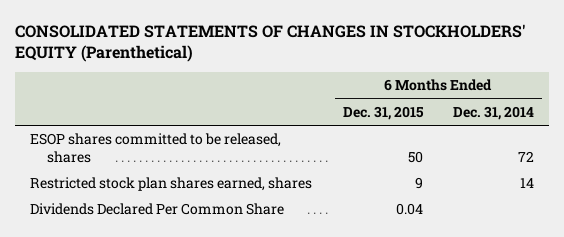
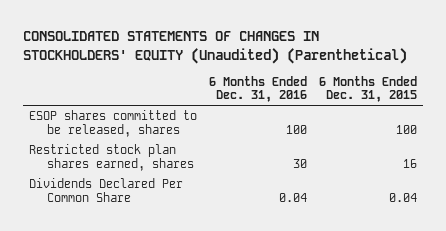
[15,23,527,63] CONSOLIDATED STATEMENTS OF CHANGES IN STOCKHOLDERS' EQUITY (Parenthetical) -> [23,31,408,64] CONSOLIDATED STATEMENTS OF CHANGES IN STOCKHOLDERS' EQUITY (Unaudited) (Parenthetical)
[453,105,535,120] Dec. 31, 2014 -> none
none -> [208,75,307,103] 6 Months Ended Dec. 31, 2016
[407,151,423,164] 50 -> [395,124,417,134] 100
[414,177,423,190] 9 -> [402,158,417,168] 16

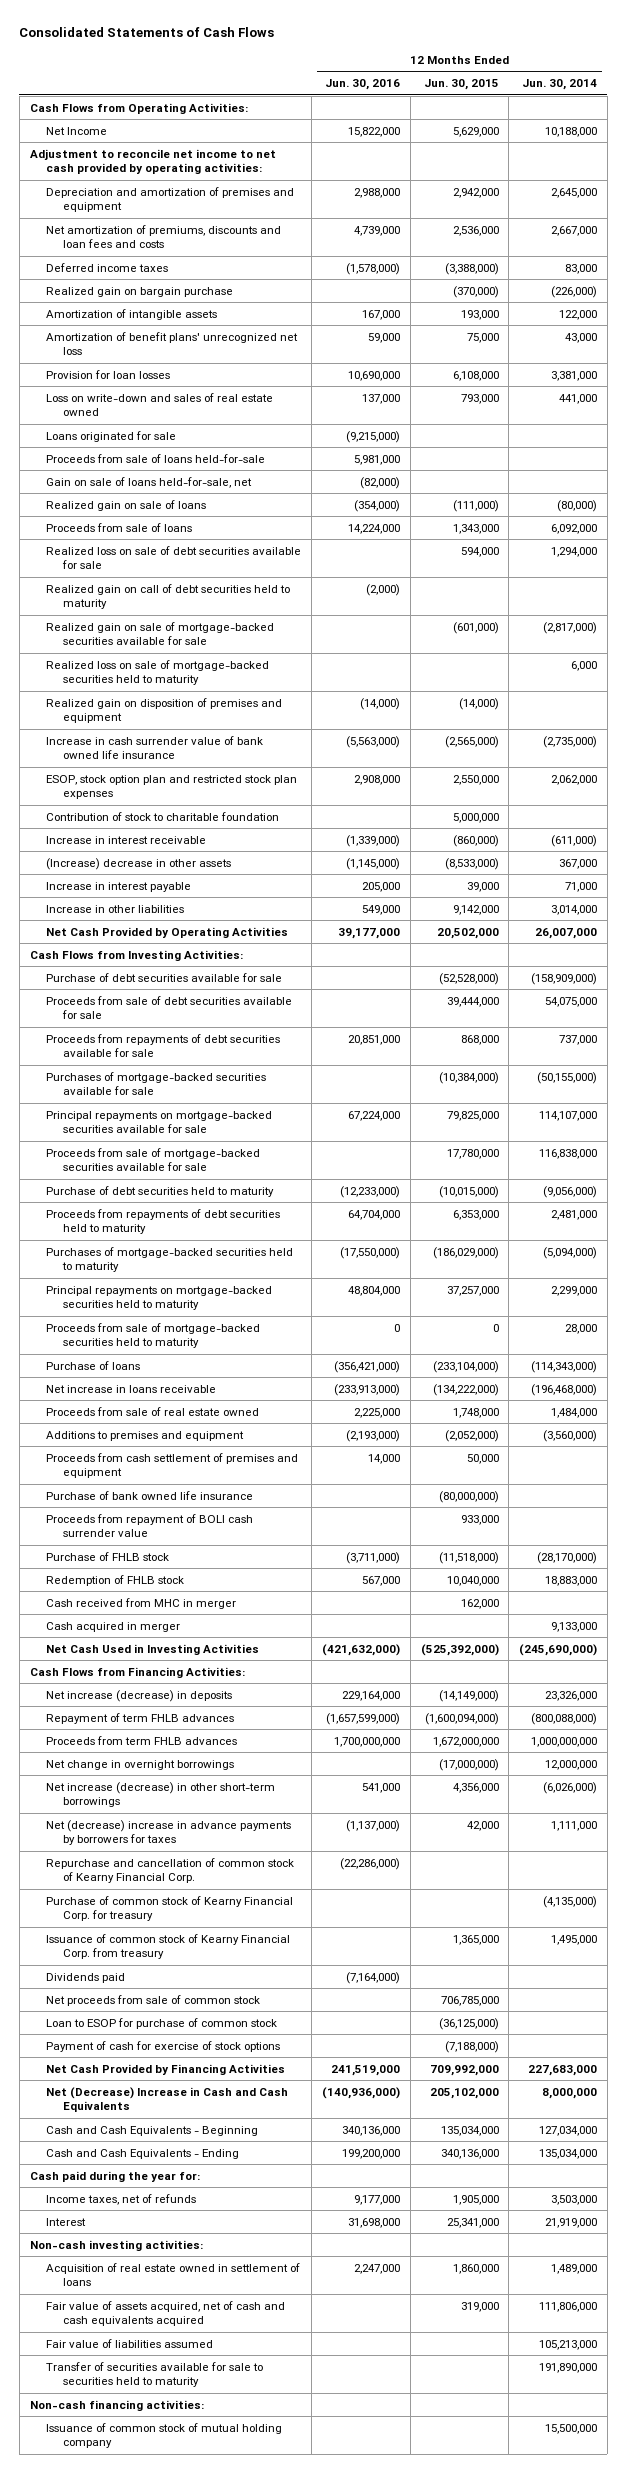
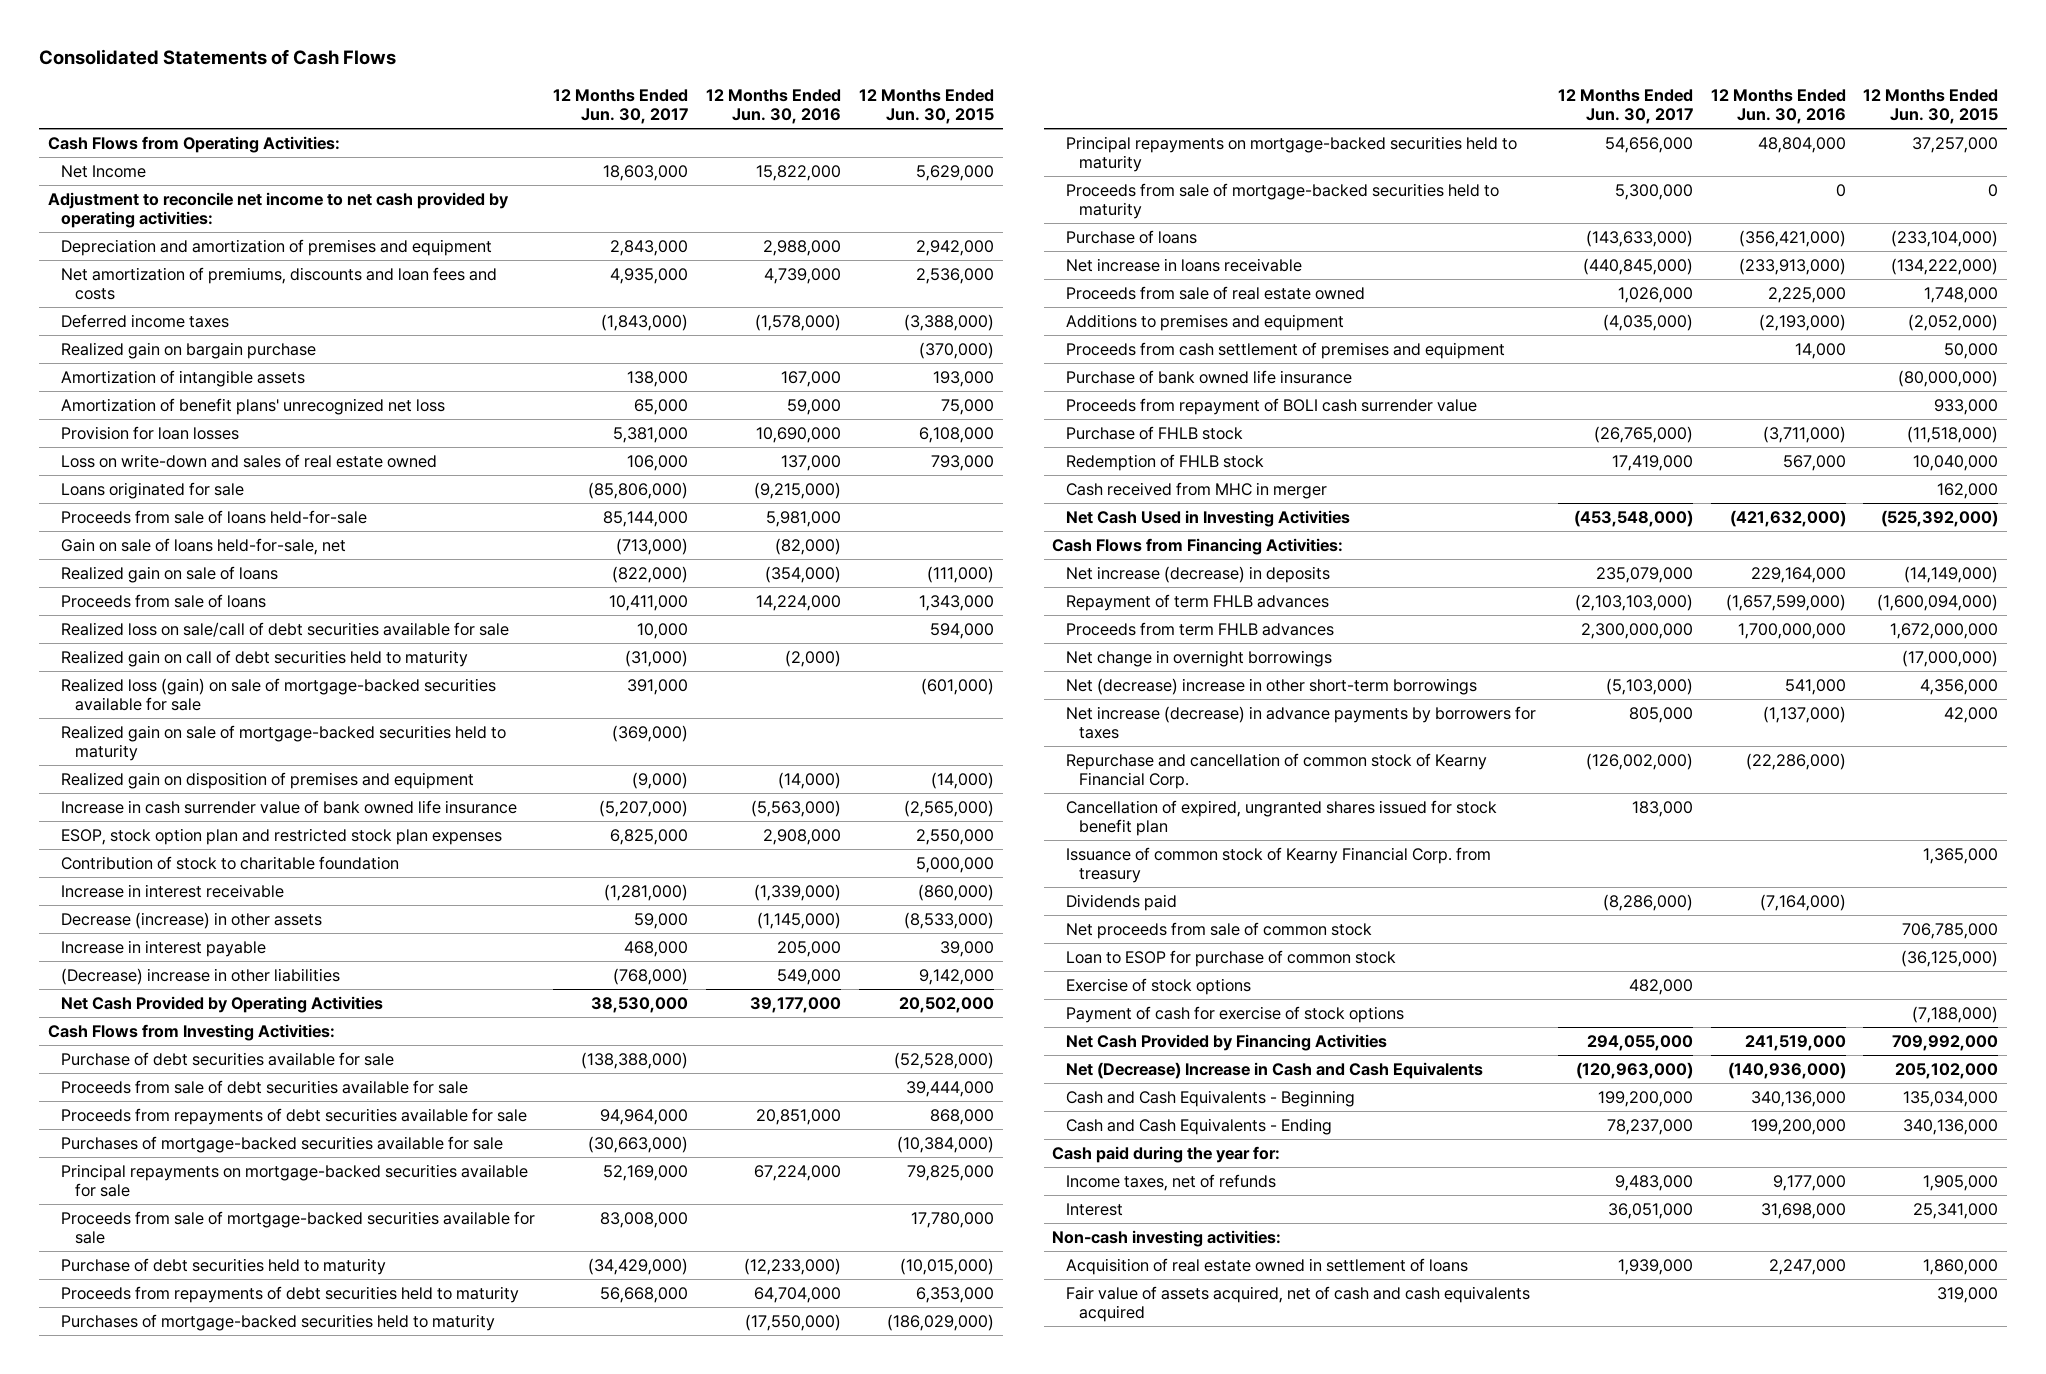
[522,78,598,90] Jun. 30, 2014 -> none
none -> [553,88,689,124] 12 Months Ended Jun. 30, 2017
[46,545,302,570] Realized loss on sale of debt securities available for sale -> [61,621,510,637] Realized loss on sale/call of debt securities available for sale
[46,621,275,646] Realized gain on sale of mortgage-backed securities available for sale -> [61,677,497,712] Realized loss (gain) on sale of mortgage-backed securities available for sale
[46,659,270,686] Realized loss on sale of mortgage-backed securities held to maturity -> [61,724,507,762] Realized gain on sale of mortgage-backed securities held to maturity
[46,857,232,870] (Increase) decrease in other assets -> [61,911,323,929] Decrease (increase) in other assets
[46,904,185,913] Increase in other liabilities -> [61,967,341,985] (Decrease) increase in other liabilities
[46,1621,181,1632] Cash acquired in merger -> none
[46,1781,276,1808] Net increase (decrease) in other short-term borrowings -> [1065,677,1477,695] Net (decrease) increase in other short-term borrowings
[46,1819,292,1846] Net (decrease) increase in advance payments by borrowers for taxes -> [1065,705,1536,740] Net increase (decrease) in advance payments by borrowers for taxes
[46,1895,294,1922] Purchase of common stock of Kearny Financial Corp. for treasury -> none
none -> [1065,799,1497,837] Cancellation of expired, ungranted shares issued for stock benefit plan
none -> [1065,977,1251,995] Exercise of stock options
[46,2338,214,2348] Fair value of liabilities assumed -> none
[46,2361,264,2388] Transfer of securities available for sale to securities held to maturity -> none
[29,2399,204,2411] Non-cash financing activities: -> none
[46,2422,283,2449] Issuance of common stock of mutual holding company -> none

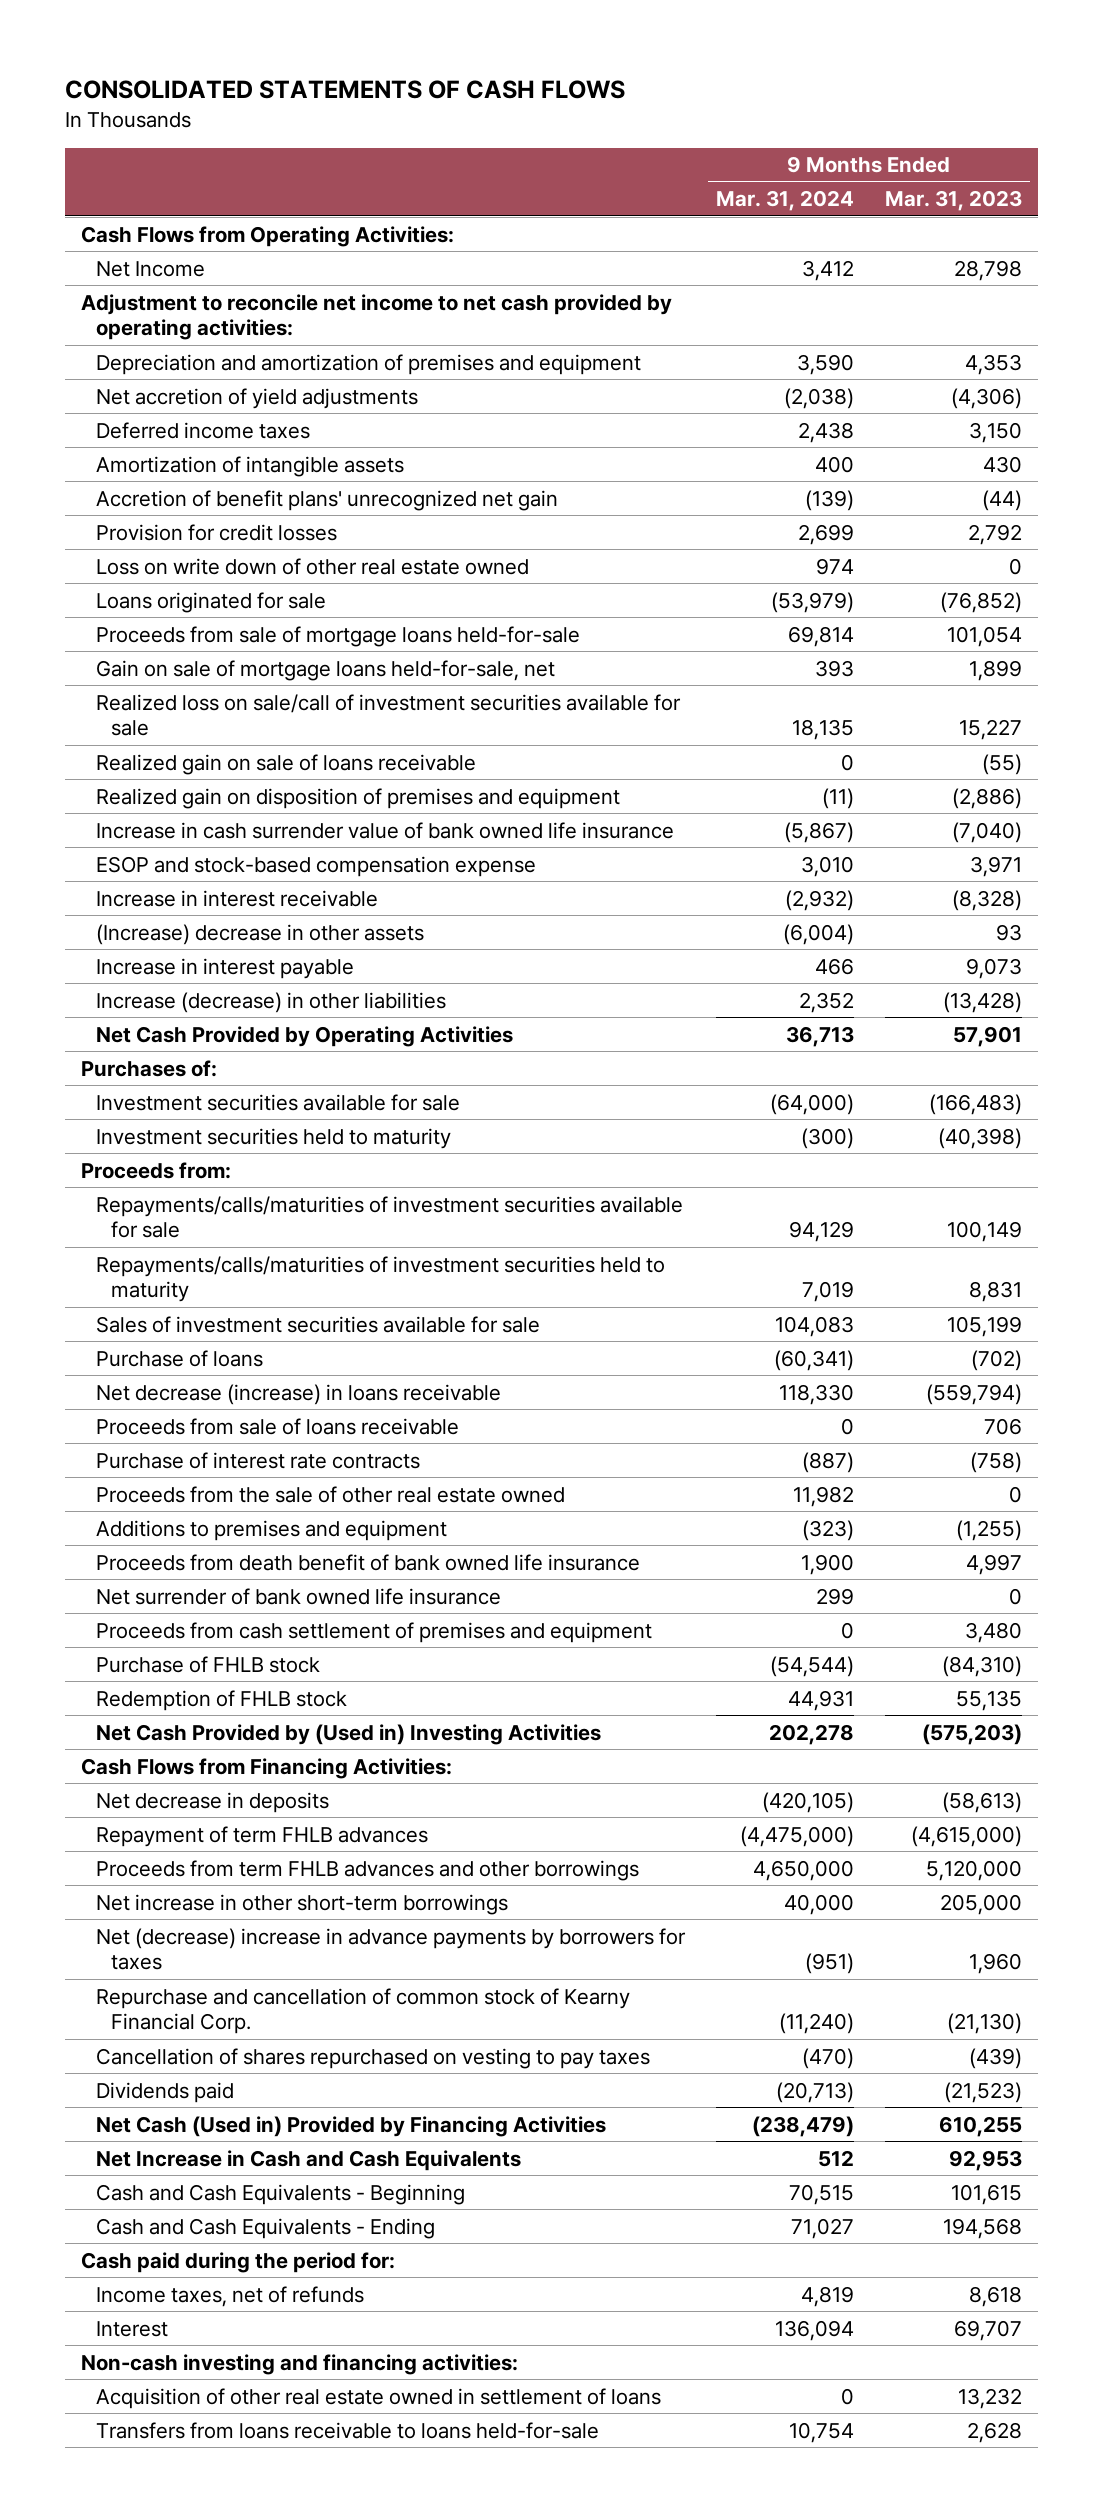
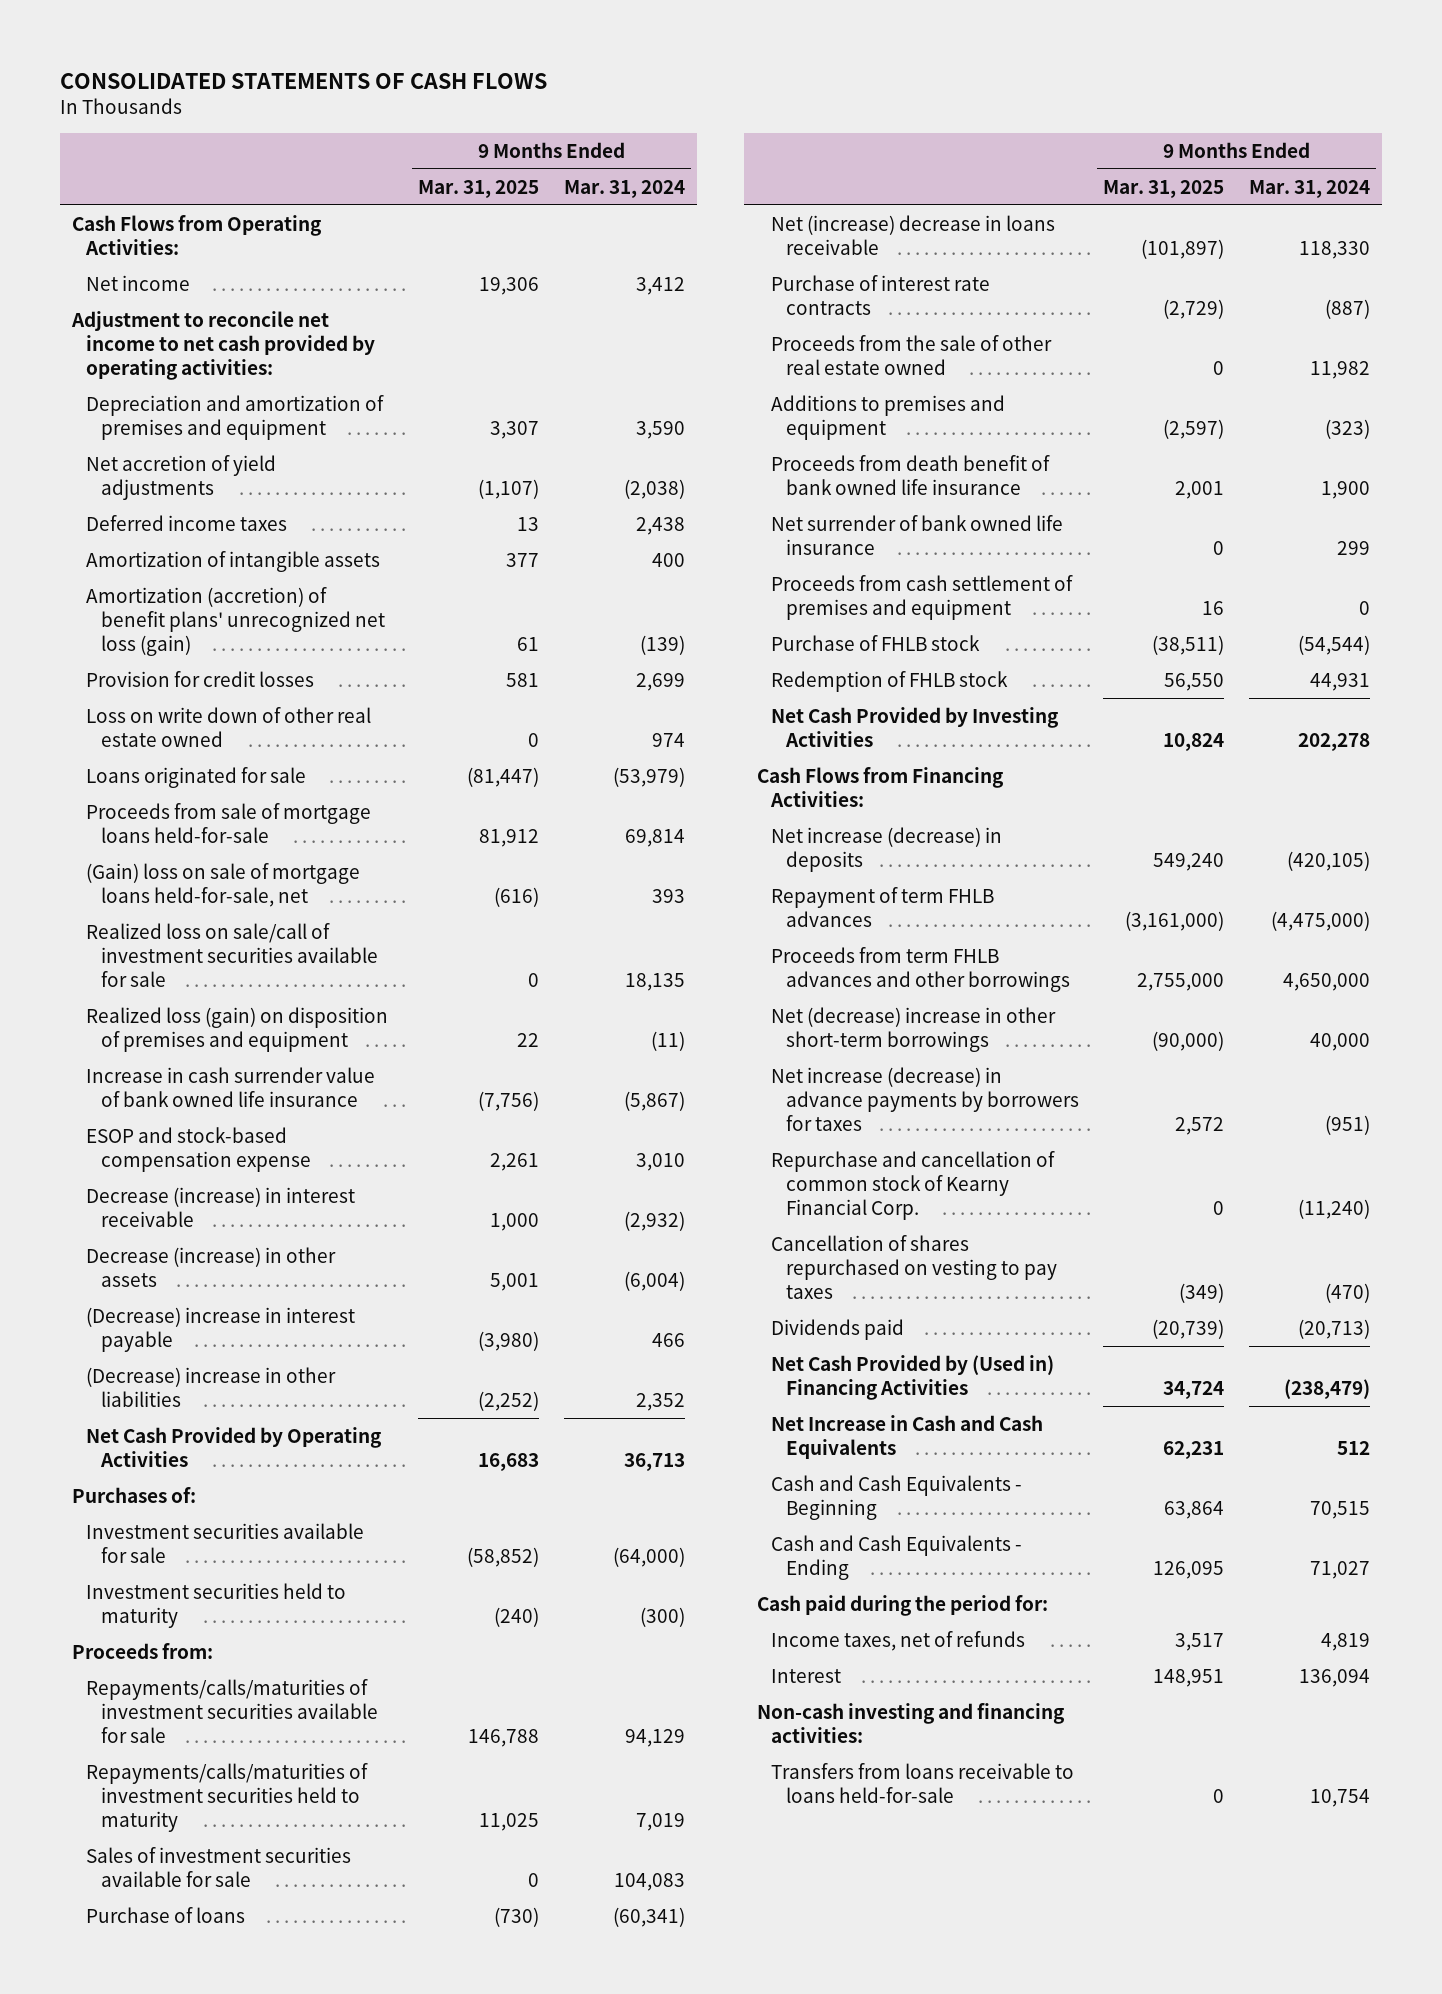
[884,190,1022,212] Mar. 31, 2023 -> none
none -> [418,179,540,198] Mar. 31, 2025
[95,260,205,277] Net Income -> [86,274,191,291] Net income
[95,489,558,511] Accretion of benefit plans' unrecognized net gain -> [86,586,385,656] Amortization (accretion) of benefit plans' unrecognized net loss (gain)
[95,659,555,681] Gain on sale of mortgage loans held-for-sale, net -> [86,862,361,907] (Gain) loss on sale of mortgage loans held-for-sale, net
[95,753,476,775] Realized gain on sale of loans receivable -> none
[95,787,620,809] Realized gain on disposition of premises and equipment -> [86,1006,389,1052] Realized loss (gain) on disposition of premises and equipment
[95,889,378,907] Increase in interest receivable -> [86,1186,356,1227] Decrease (increase) in interest receivable
[95,923,424,945] (Increase) decrease in other assets -> [86,1246,337,1287] Decrease (increase) in other assets
[95,957,354,979] Increase in interest payable -> [86,1306,356,1352] (Decrease) increase in interest payable
[95,991,446,1013] Increase (decrease) in other liabilities -> [86,1366,337,1407] (Decrease) increase in other liabilities
[95,1417,459,1435] Proceeds from sale of loans receivable -> none
[95,1383,501,1405] Net decrease (increase) in loans receivable -> [771,214,1056,255] Net (increase) decrease in loans receivable
[95,1723,601,1745] Net Cash Provided by (Used in) Investing Activities -> [771,706,1060,747] Net Cash Provided by Investing Activities
[95,1791,329,1813] Net decrease in deposits -> [771,826,1003,872] Net increase (decrease) in deposits
[95,1893,508,1915] Net increase in other short-term borrowings -> [771,1006,1057,1052] Net (decrease) increase in other short-term borrowings
[95,1927,686,1971] Net (decrease) increase in advance payments by borrowers for taxes -> [771,1066,1079,1131] Net increase (decrease) in advance payments by borrowers for taxes
[95,2115,606,2137] Net Cash (Used in) Provided by Financing Activities -> [771,1354,1055,1400] Net Cash Provided by (Used in) Financing Activities
[95,2387,661,2409] Acquisition of other real estate owned in settlement of loans -> none

